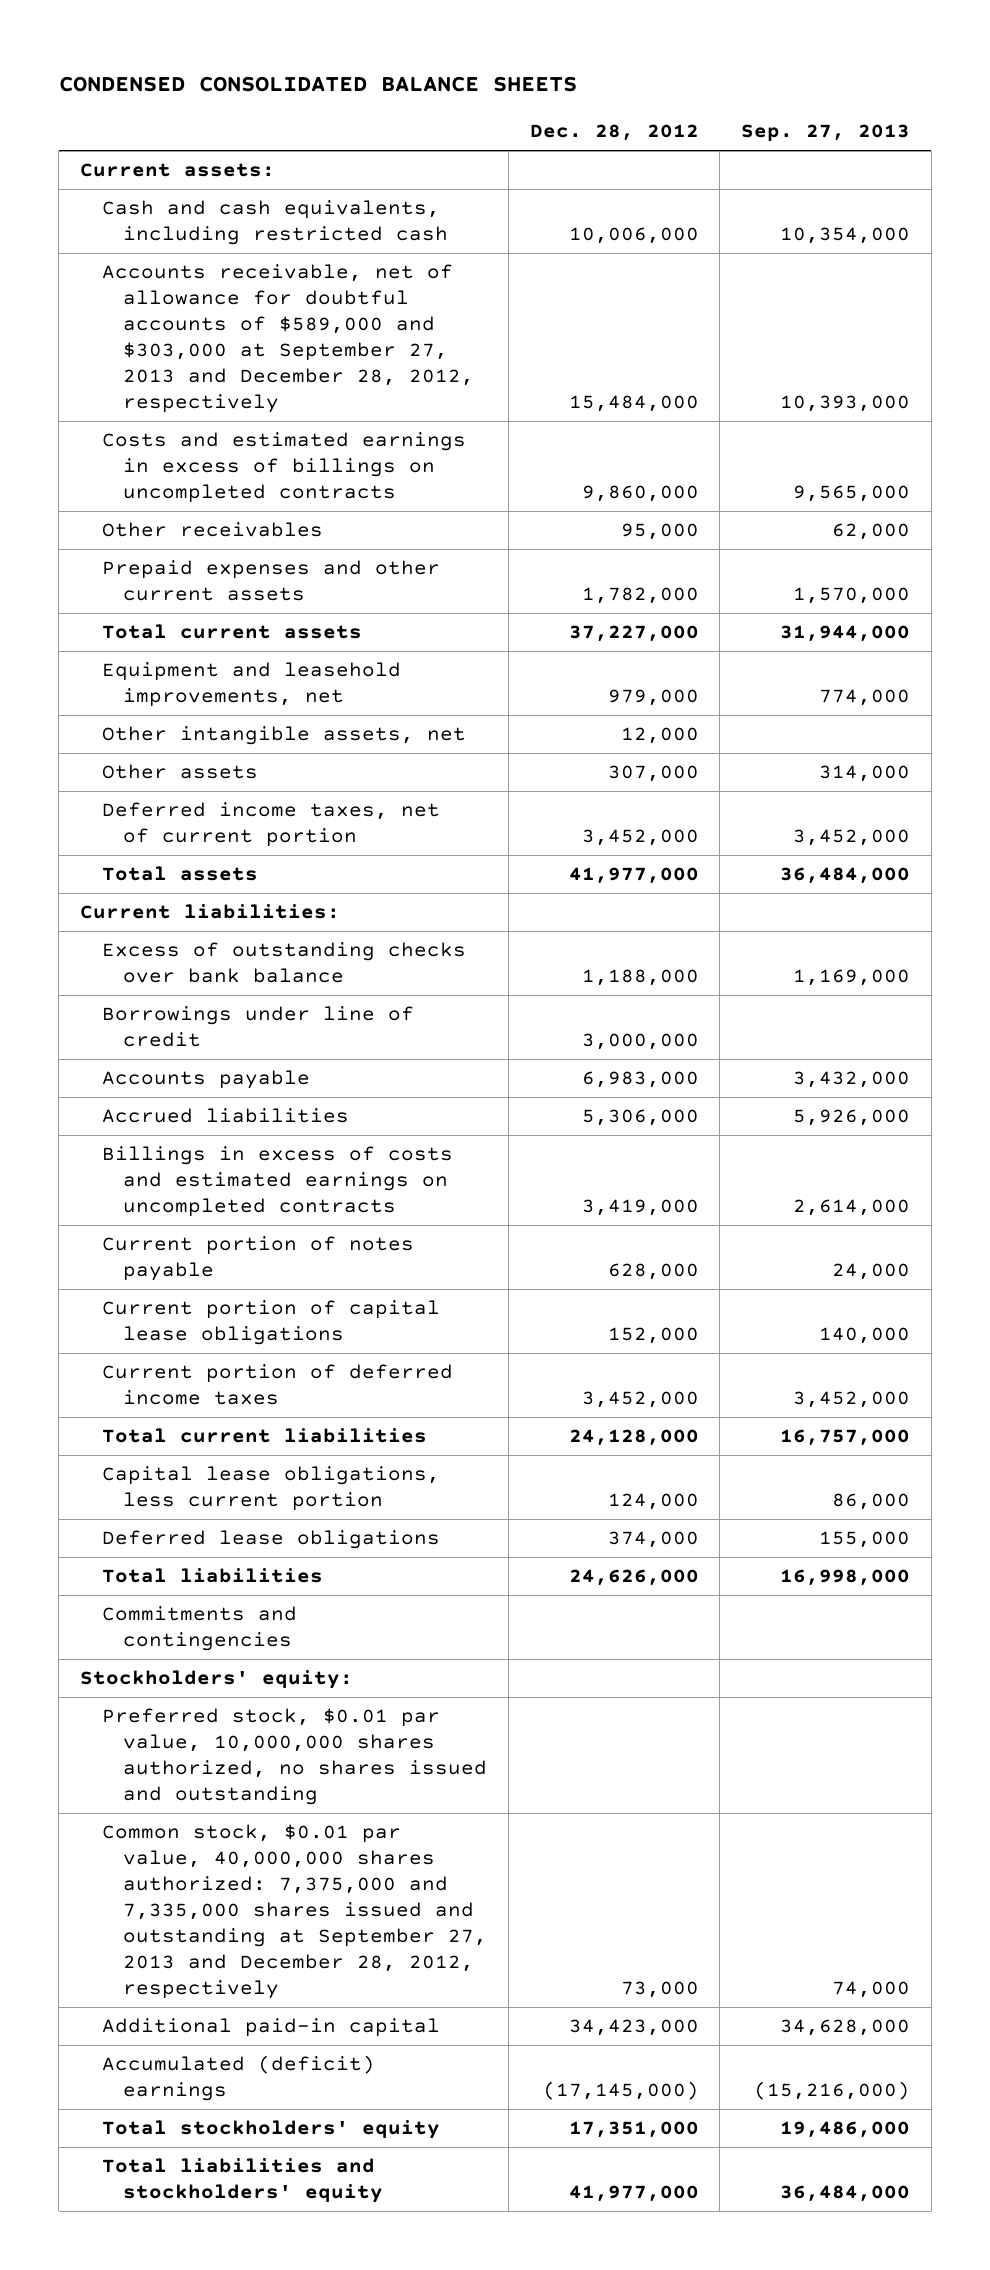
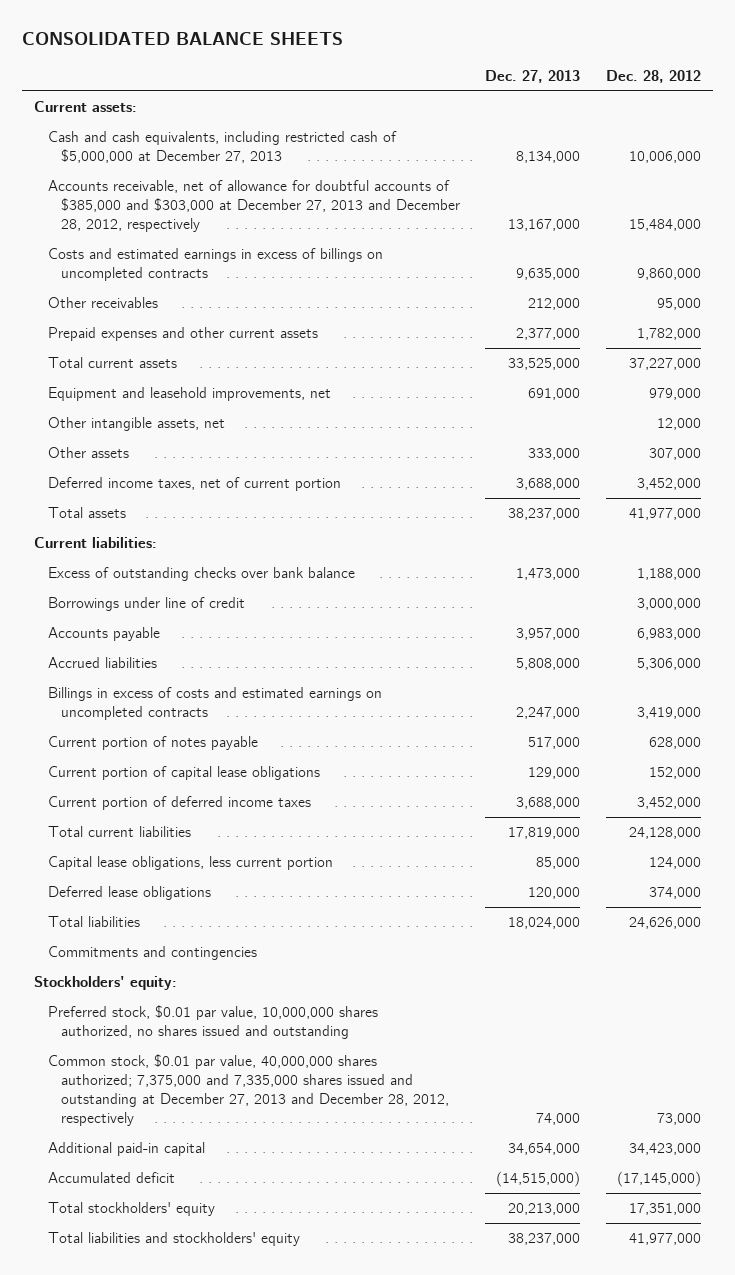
[58,75,577,92] CONDENSED CONSOLIDATED BALANCE SHEETS -> [21,32,343,46] CONSOLIDATED BALANCE SHEETS
[741,124,911,142] Sep. 27, 2013 -> none
none -> [485,69,581,83] Dec. 27, 2013
[101,200,449,246] Cash and cash equivalents, including restricted cash -> [47,131,397,164] Cash and cash equivalents, including restricted cash of $5,000,000 at December 27, 2013
[101,264,475,414] Accounts receivable, net of allowance for doubtful accounts of $589,000 and $303,000 at September 27, 2013 and December 28, 2012, respectively -> [47,180,460,232] Accounts receivable, net of allowance for doubtful accounts of $385,000 and $303,000 at December 27, 2013 and December 28, 2012, respectively
[101,1824,488,2000] Common stock, $0.01 par value, 40,000,000 shares authorized: 7,375,000 and 7,335,000 shares issued and outstanding at September 27, 2013 and December 28, 2012, respectively -> [47,1054,449,1126] Common stock, $0.01 par value, 40,000,000 shares authorized; 7,375,000 and 7,335,000 shares issued and outstanding at December 27, 2013 and December 28, 2012, respectively
[101,2055,375,2102] Accumulated (deficit) earnings -> [47,1172,175,1184] Accumulated deficit

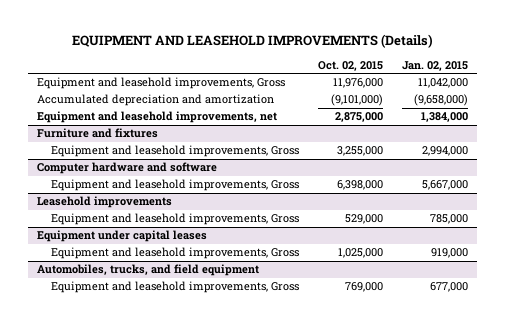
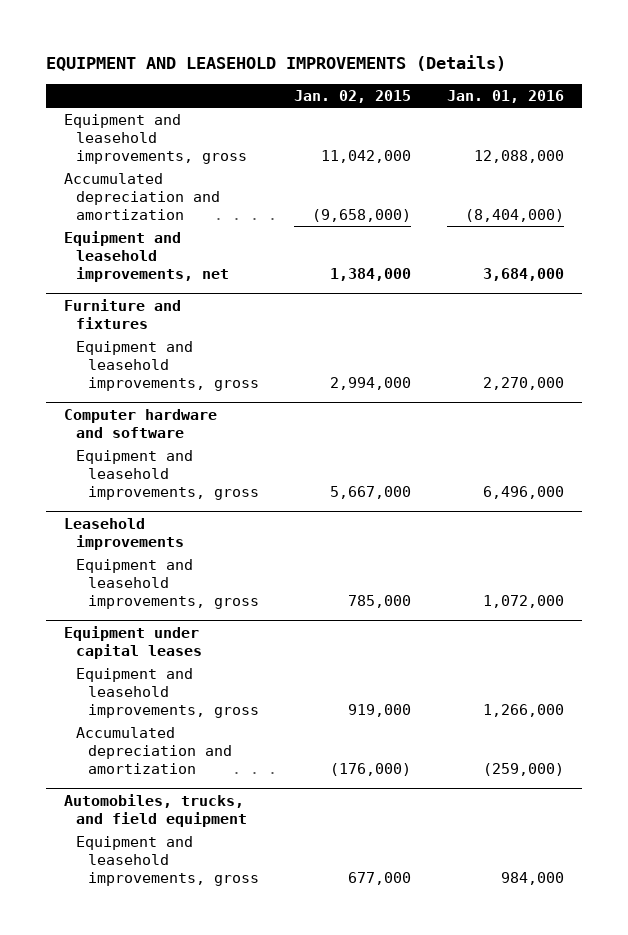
[317,60,383,71] Oct. 02, 2015 -> none
none -> [447,89,565,103] Jan. 01, 2016
[37,77,286,90] Equipment and leasehold improvements, Gross -> [63,114,247,165] Equipment and leasehold improvements, gross
[50,145,299,158] Equipment and leasehold improvements, Gross -> [75,341,259,392] Equipment and leasehold improvements, gross
[50,179,299,192] Equipment and leasehold improvements, Gross -> [75,450,259,501] Equipment and leasehold improvements, gross
[50,213,299,226] Equipment and leasehold improvements, Gross -> [75,559,259,610] Equipment and leasehold improvements, gross
[50,247,299,260] Equipment and leasehold improvements, Gross -> [75,668,259,719] Equipment and leasehold improvements, gross
none -> [75,727,232,775] Accumulated depreciation and amortization
[50,281,299,294] Equipment and leasehold improvements, Gross -> [75,836,259,887] Equipment and leasehold improvements, gross

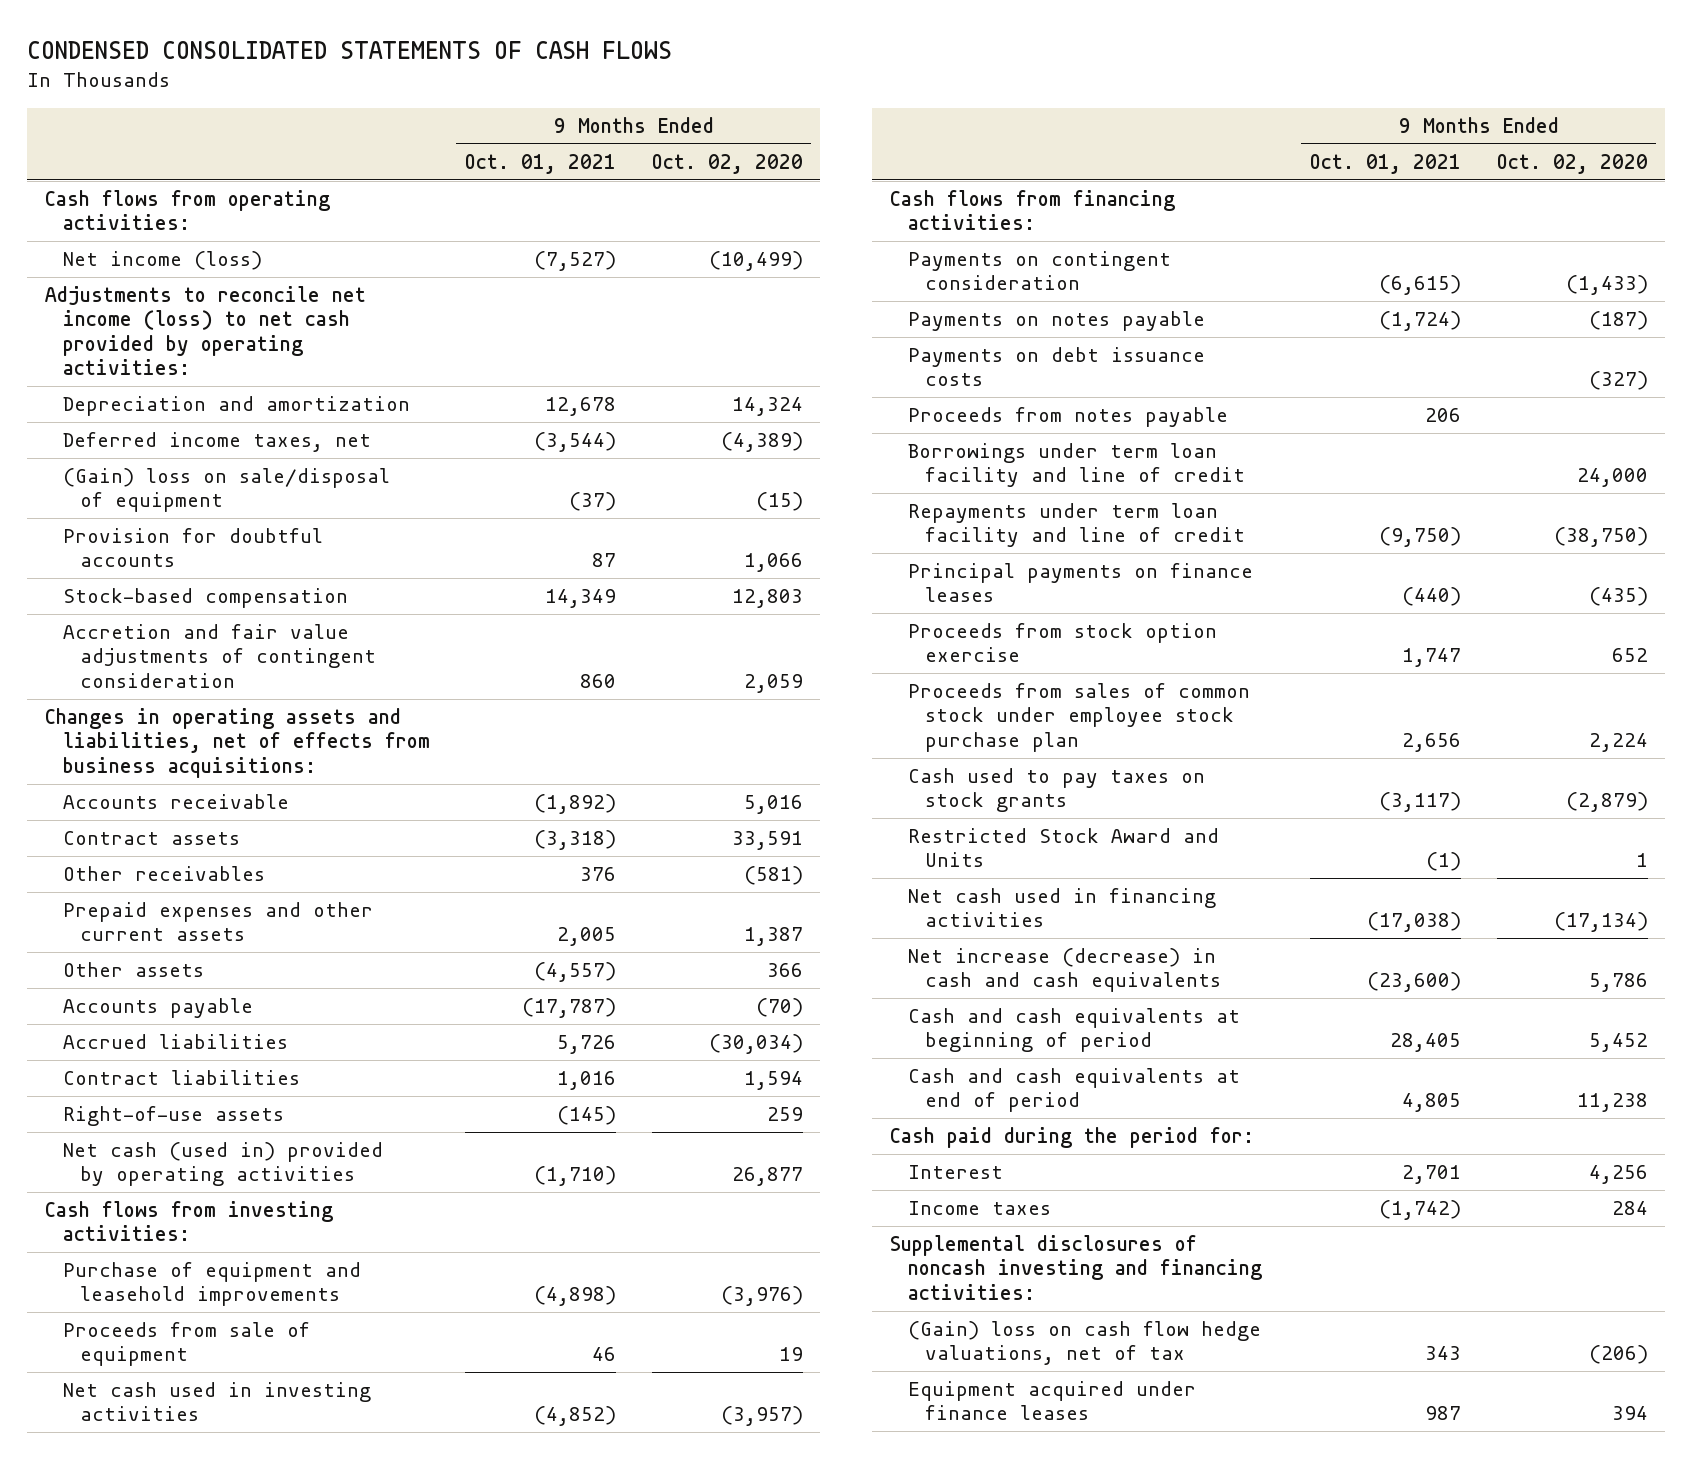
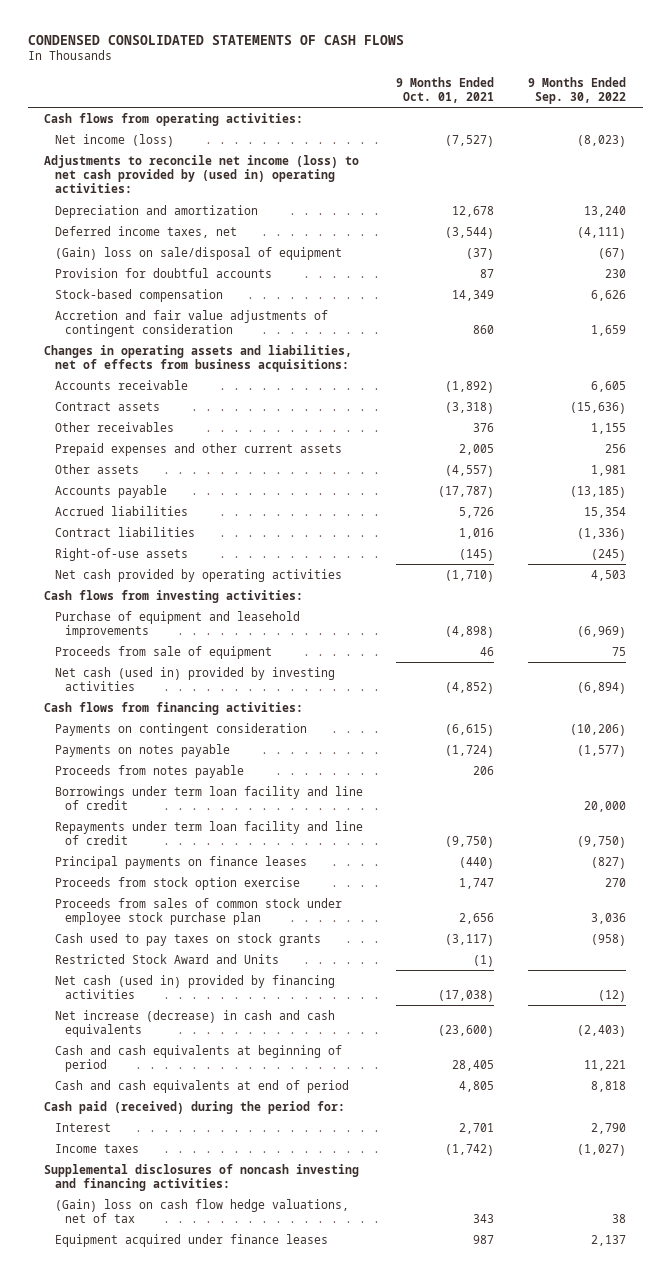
[651,153,803,174] Oct. 02, 2020 -> none
none -> [527,76,626,104] 9 Months Ended Sep. 30, 2022
[44,286,366,376] Adjustments to reconcile net income (loss) to net cash provided by operating activities: -> [44,154,360,194] Adjustments to reconcile net income (loss) to net cash provided by (used in) operating activities:
[62,1142,383,1187] Net cash (used in) provided by operating activities -> [54,568,342,582] Net cash provided by operating activities
[62,1382,371,1422] Net cash used in investing activities -> [54,666,335,691] Net cash (used in) provided by investing activities
[907,347,1205,387] Payments on debt issuance costs -> none
[907,888,1216,928] Net cash used in financing activities -> [54,974,335,999] Net cash (used in) provided by financing activities
[889,1127,1254,1149] Cash paid during the period for: -> [44,1100,346,1114] Cash paid (received) during the period for:

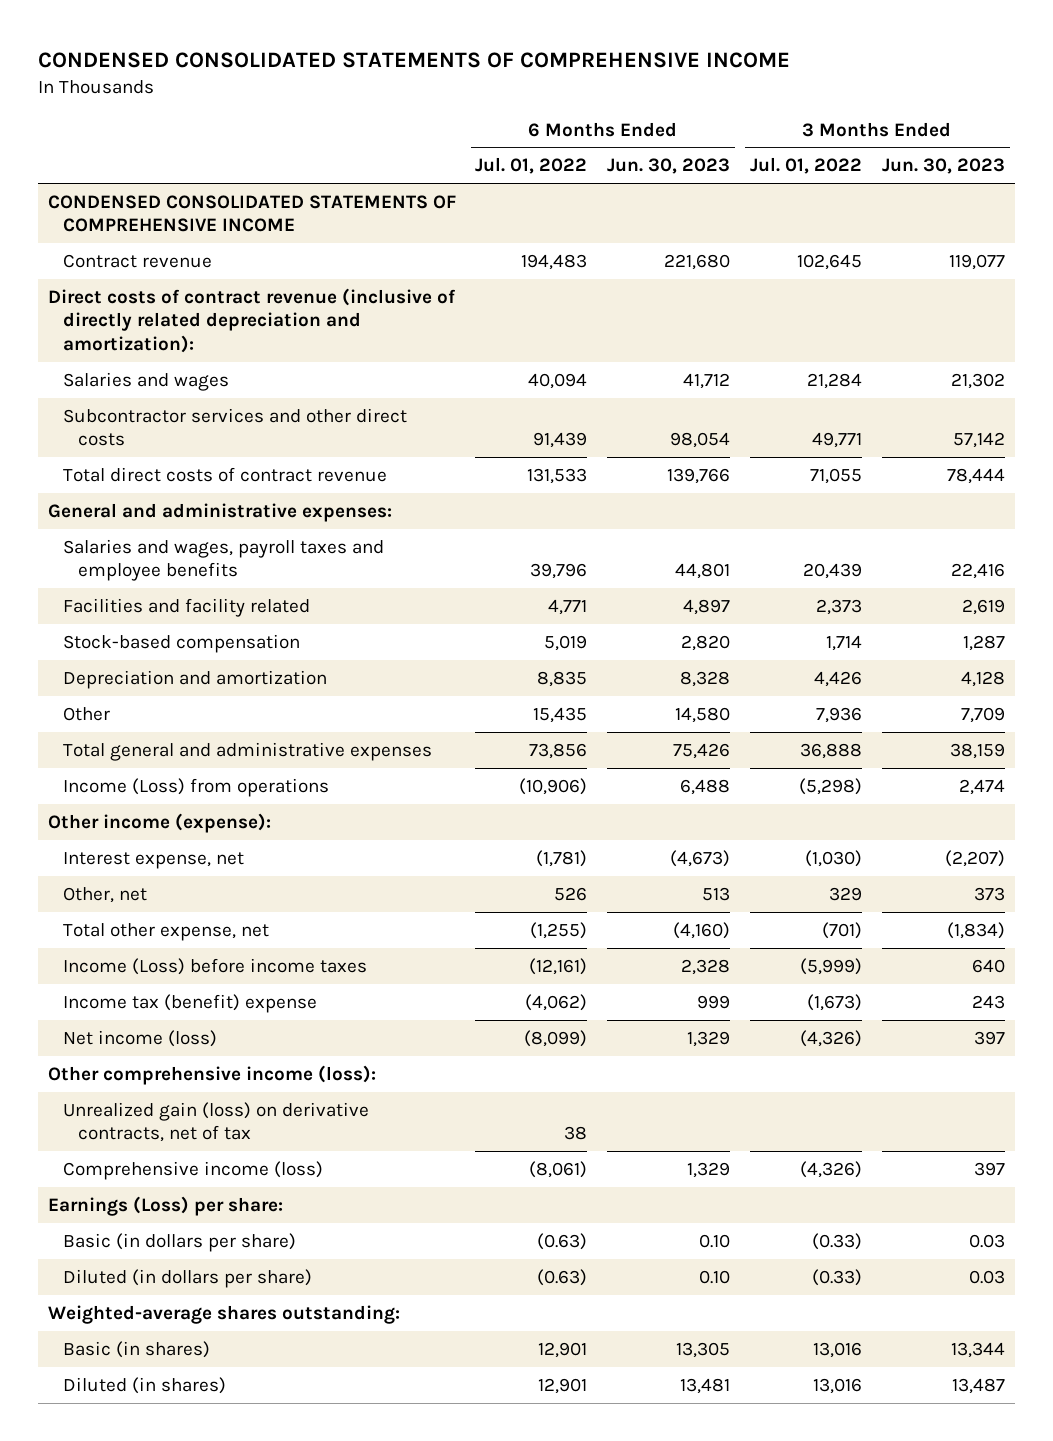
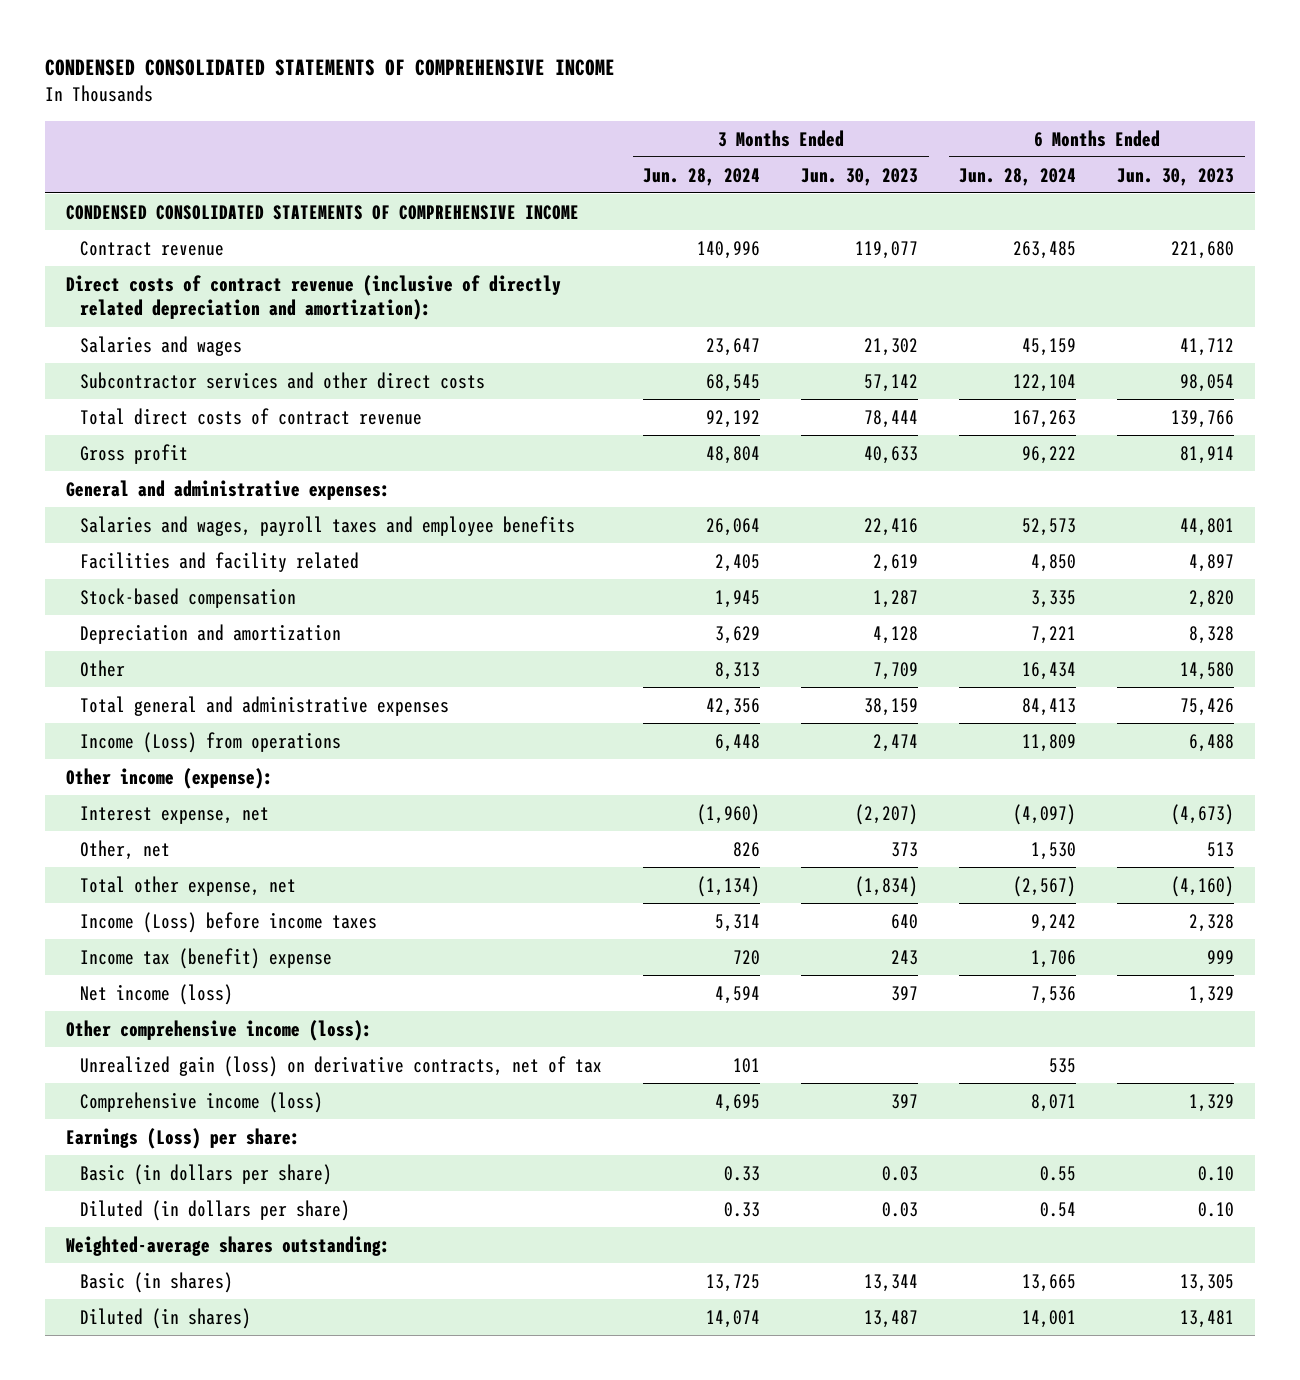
[475,157,588,175] Jul. 01, 2022 -> none
[750,157,863,175] Jul. 01, 2022 -> none
none -> [643,167,761,186] Jun. 28, 2024
none -> [959,167,1077,186] Jun. 28, 2024
none -> [80,443,189,464] Gross profit

